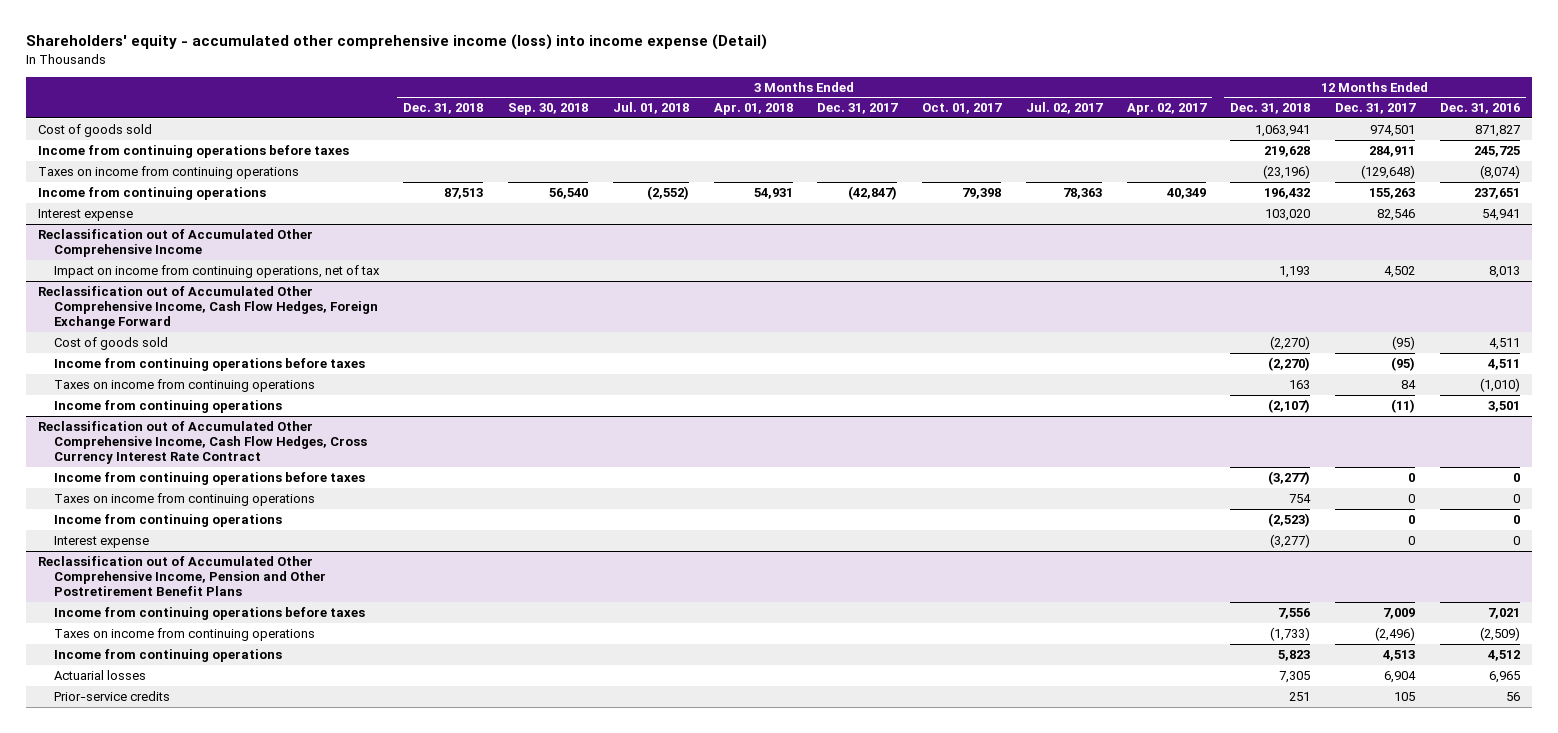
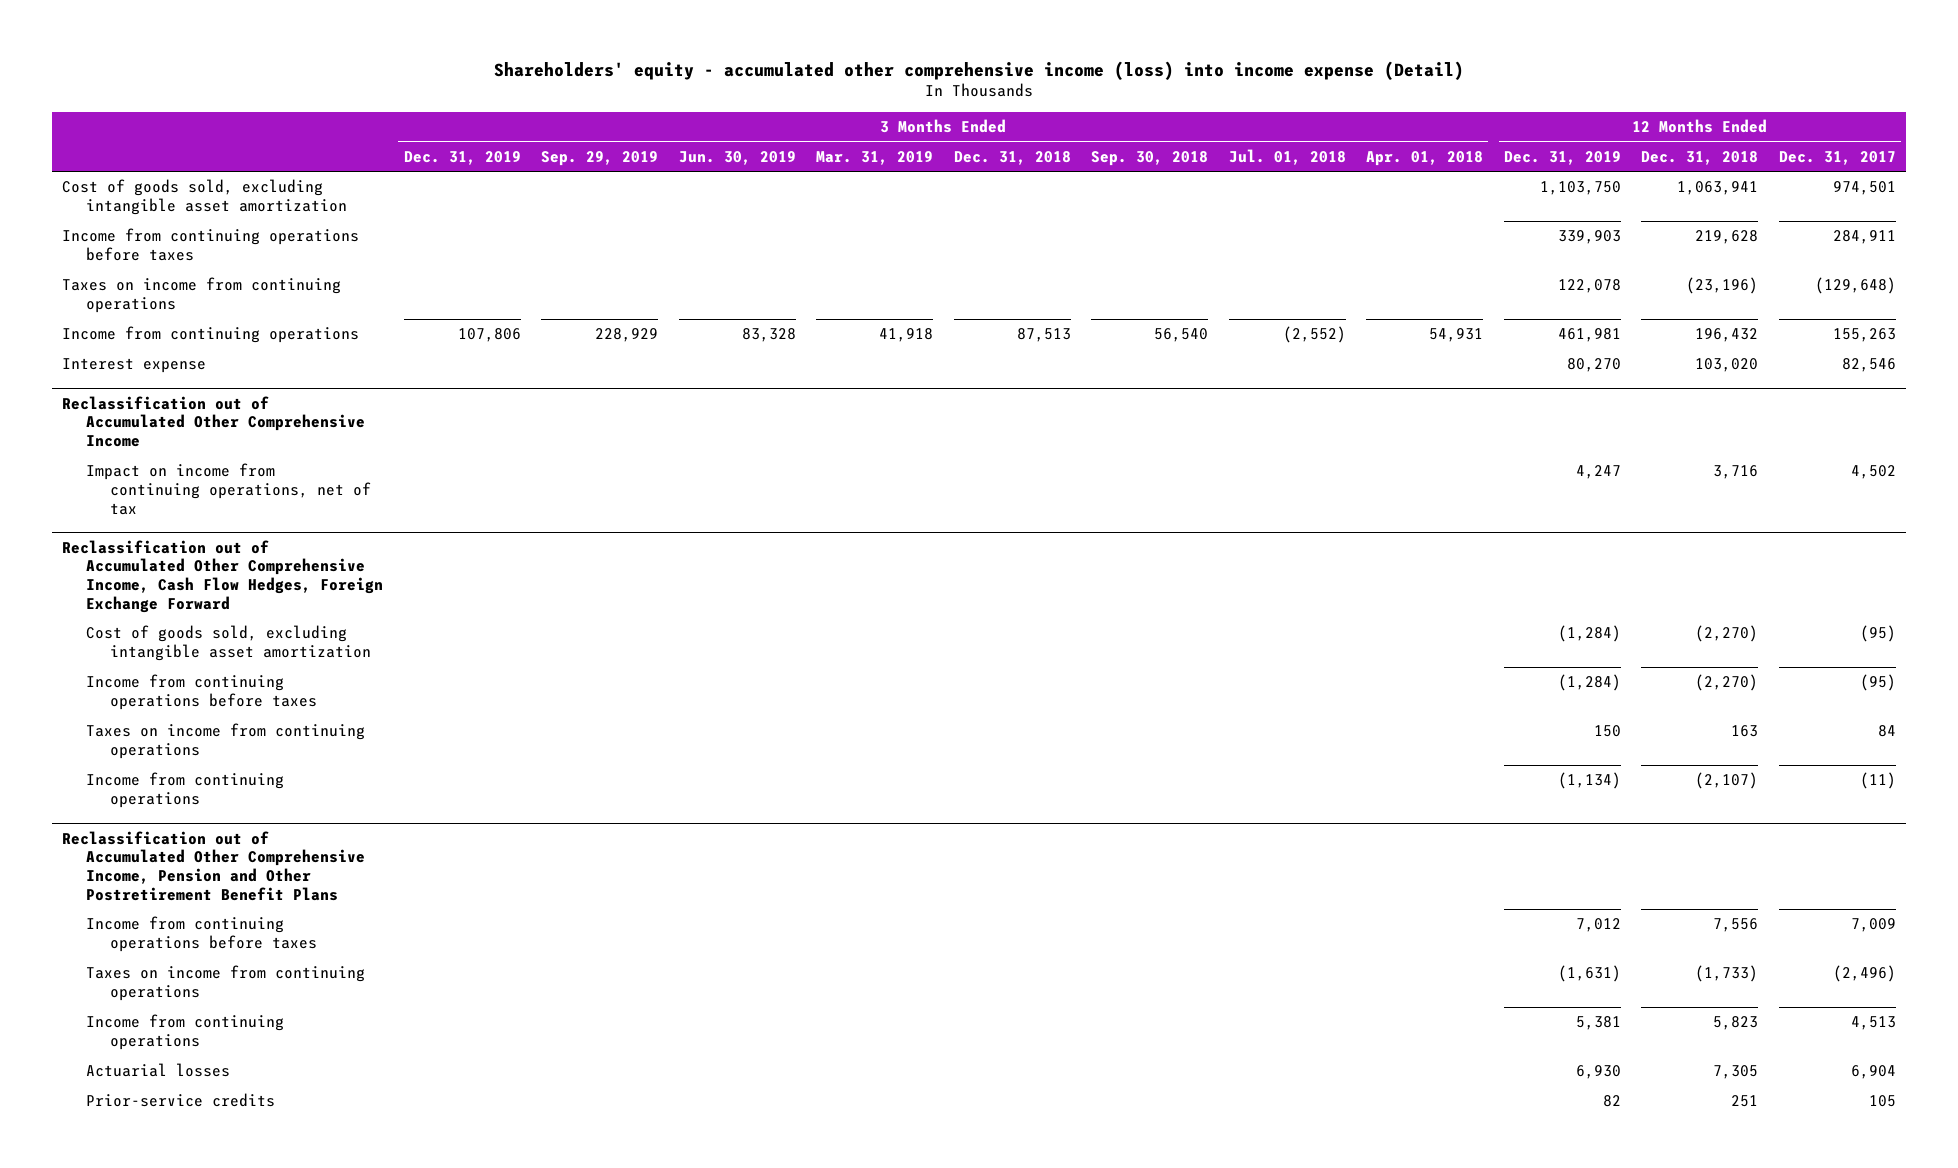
[817,103,899,115] Dec. 31, 2017 -> none
[922,103,1003,115] Oct. 01, 2017 -> none
[1025,102,1103,115] Jul. 02, 2017 -> none
[1126,103,1207,116] Apr. 02, 2017 -> none
[1439,103,1520,115] Dec. 31, 2016 -> none
none -> [403,150,521,165] Dec. 31, 2019
none -> [541,150,659,166] Sep. 29, 2019
none -> [678,150,796,165] Jun. 30, 2019
none -> [816,150,934,165] Mar. 31, 2019
none -> [1503,150,1621,165] Dec. 31, 2019
[38,123,153,137] Cost of goods sold -> [62,179,348,215] Cost of goods sold, excluding intangible asset amortization
[1279,265,1311,278] 1,193 -> [1713,465,1759,480] 3,716
[53,336,168,350] Cost of goods sold -> [86,625,372,661] Cost of goods sold, excluding intangible asset amortization
[38,420,367,465] Reclassification out of Accumulated Other Comprehensive Income, Cash Flow Hedges, Cross Currency Interest Rate Contract -> none
[53,471,365,485] Income from continuing operations before taxes -> none
[53,492,315,506] Taxes on income from continuing operations -> none
[53,513,282,527] Income from continuing operations -> none
[53,535,149,548] Interest expense -> none

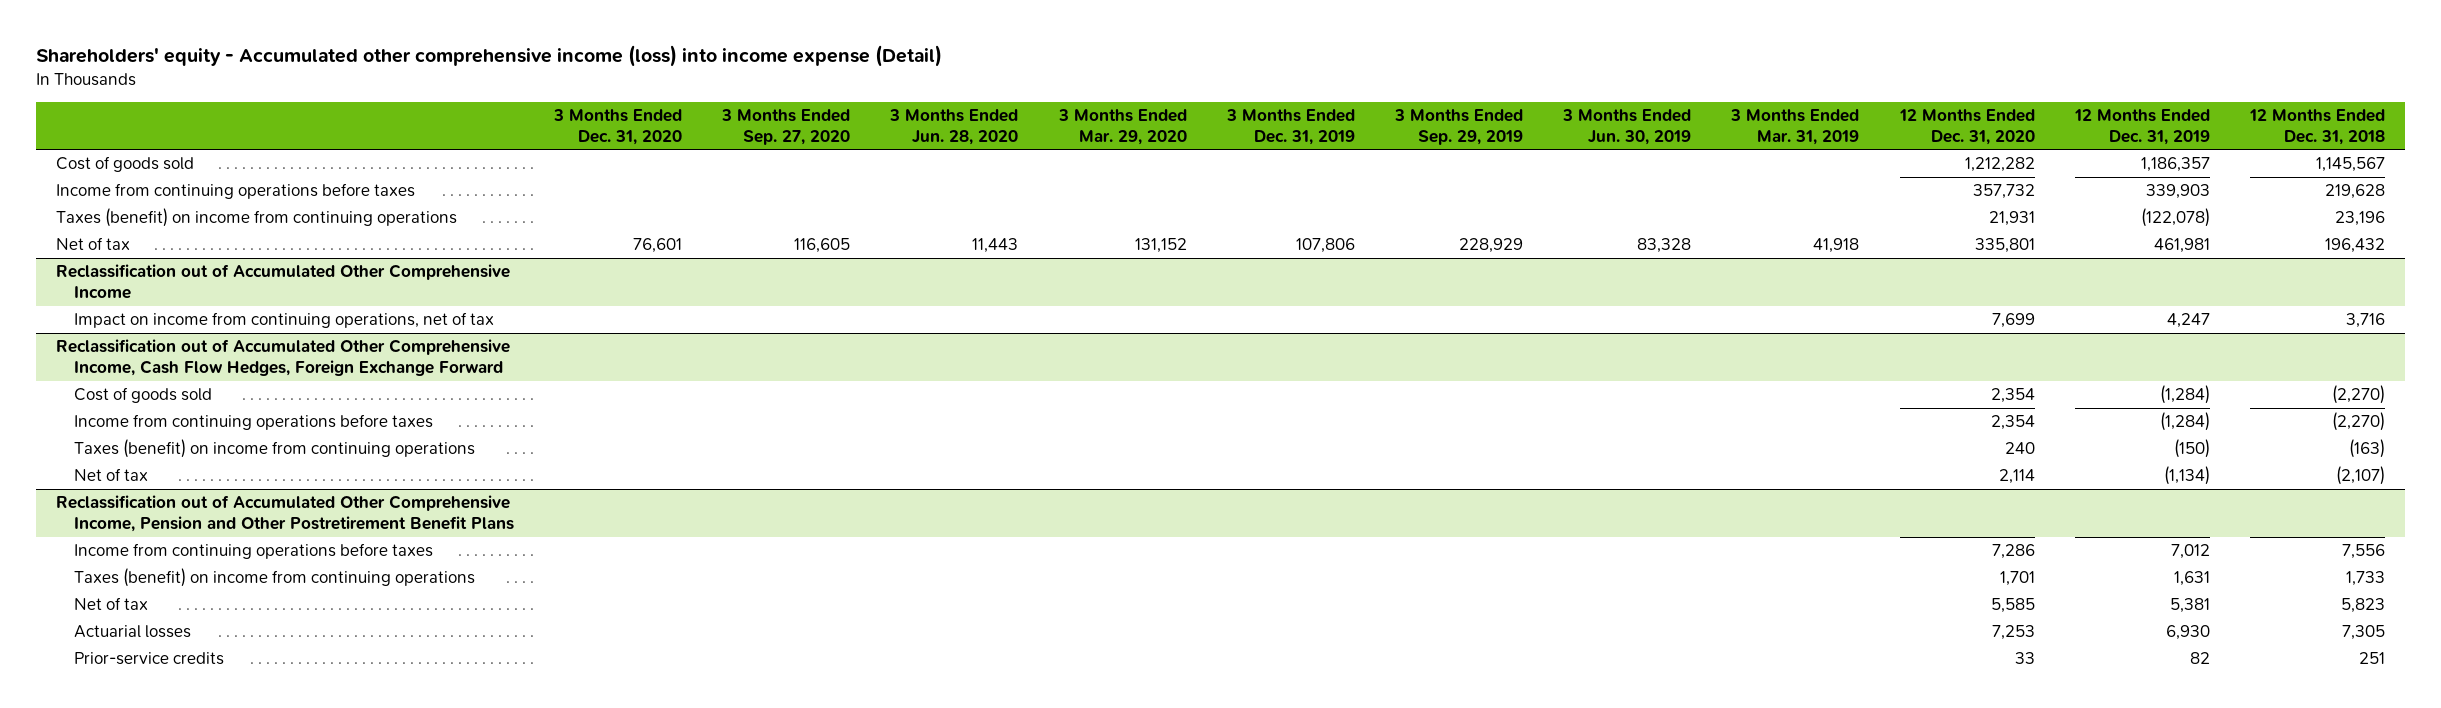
[493,60,1464,80] Shareholders' equity - accumulated other comprehensive income (loss) into income expense (Detail) -> [35,44,942,67] Shareholders' equity - Accumulated other comprehensive income (loss) into income expense (Detail)
[953,150,1071,165] Dec. 31, 2018 -> none
[1091,150,1209,166] Sep. 30, 2018 -> none
[1228,148,1346,165] Jul. 01, 2018 -> none
[1366,150,1484,166] Apr. 01, 2018 -> none
[1778,150,1896,165] Dec. 31, 2017 -> none
none -> [553,108,683,145] 3 Months Ended Dec. 31, 2020
none -> [721,108,851,145] 3 Months Ended Sep. 27, 2020
none -> [889,108,1019,145] 3 Months Ended Jun. 28, 2020
none -> [1057,108,1187,145] 3 Months Ended Mar. 29, 2020
none -> [1898,108,2035,145] 12 Months Ended Dec. 31, 2020
[62,179,348,215] Cost of goods sold, excluding intangible asset amortization -> [55,156,194,173] Cost of goods sold
[1539,181,1621,196] 1,103,750 -> [2140,157,2210,173] 1,186,357
[1677,181,1759,196] 1,063,941 -> [2315,157,2385,173] 1,145,567
[62,358,207,374] Interest expense -> none
[62,277,342,313] Taxes on income from continuing operations -> [55,208,457,228] Taxes (benefit) on income from continuing operations
[1557,279,1621,294] 122,078 -> [2140,208,2210,228] (122,078)
[1686,277,1759,295] (23,196) -> [2334,211,2385,227] 23,196
[62,326,360,344] Income from continuing operations -> [55,237,130,251] Net of tax
[86,625,372,661] Cost of goods sold, excluding intangible asset amortization -> [73,387,212,404] Cost of goods sold
[86,723,366,759] Taxes on income from continuing operations -> [73,439,475,459] Taxes (benefit) on income from continuing operations
[1593,725,1621,738] 150 -> [2173,439,2210,459] (150)
[1731,725,1759,738] 163 -> [2348,439,2385,459] (163)
[86,772,285,808] Income from continuing operations -> [73,468,148,482] Net of tax
[86,965,366,1001] Taxes on income from continuing operations -> [73,568,475,588] Taxes (benefit) on income from continuing operations
[1557,965,1621,983] (1,631) -> [2173,571,2210,587] 1,631
[1695,965,1759,983] (1,733) -> [2345,571,2385,587] 1,733
[86,1014,285,1050] Income from continuing operations -> [73,597,148,611] Net of tax

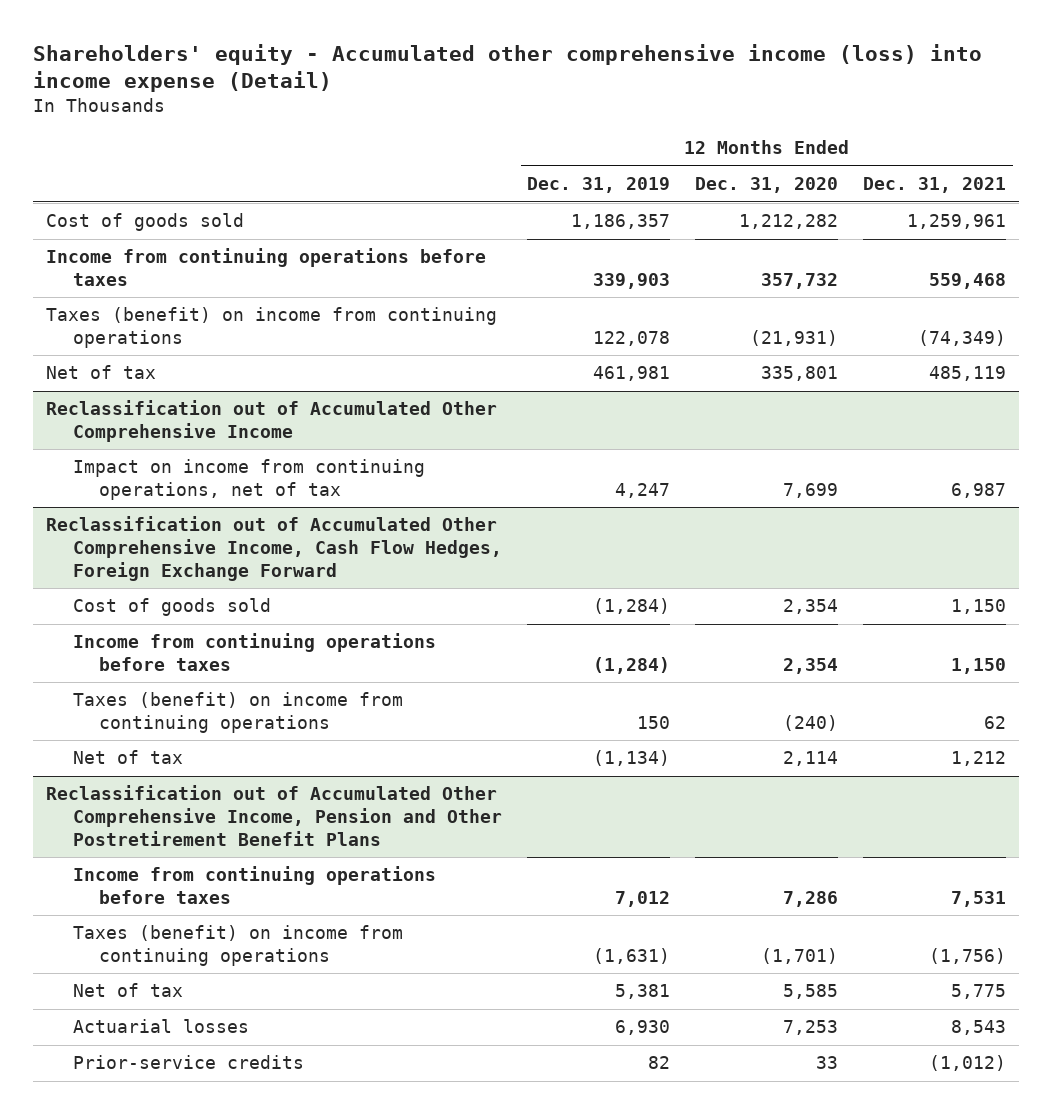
[553,108,683,145] 3 Months Ended Dec. 31, 2020 -> none
[721,108,851,145] 3 Months Ended Sep. 27, 2020 -> none
[889,108,1019,145] 3 Months Ended Jun. 28, 2020 -> none
[1057,108,1187,145] 3 Months Ended Mar. 29, 2020 -> none
[1225,108,1355,145] 3 Months Ended Dec. 31, 2019 -> none
[1393,108,1523,145] 3 Months Ended Sep. 29, 2019 -> none
[1562,108,1692,145] 3 Months Ended Jun. 30, 2019 -> none
[1730,108,1860,145] 3 Months Ended Mar. 31, 2019 -> none
[2248,108,2385,145] 12 Months Ended Dec. 31, 2018 -> none
none -> [863,177,1007,194] Dec. 31, 2021
[1988,211,2035,227] 21,931 -> [750,330,839,347] (21,931)
[2140,208,2210,228] (122,078) -> [592,331,670,347] 122,078
[2004,442,2035,455] 240 -> [783,715,839,732] (240)
[2173,439,2210,459] (150) -> [636,716,670,730] 150
[1999,571,2035,587] 1,701 -> [761,948,839,965] (1,701)
[2173,571,2210,587] 1,631 -> [592,948,670,965] (1,631)

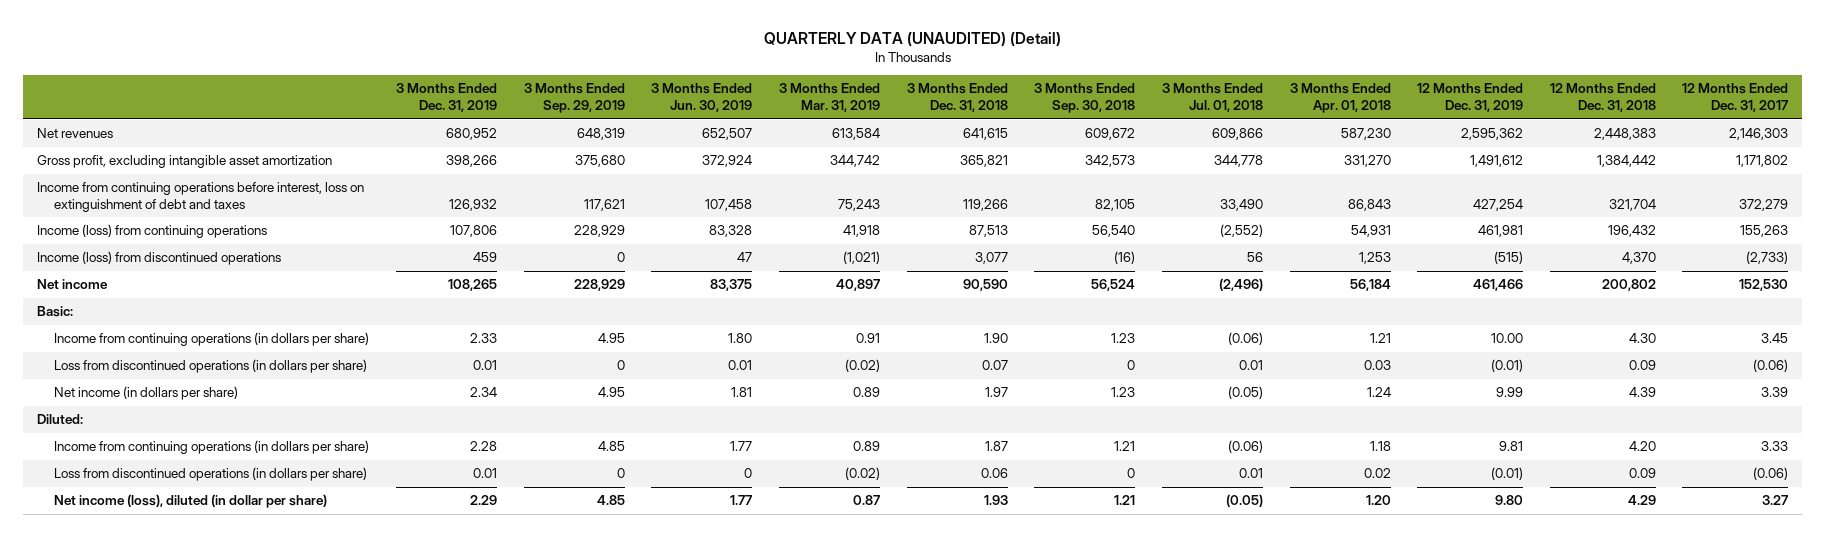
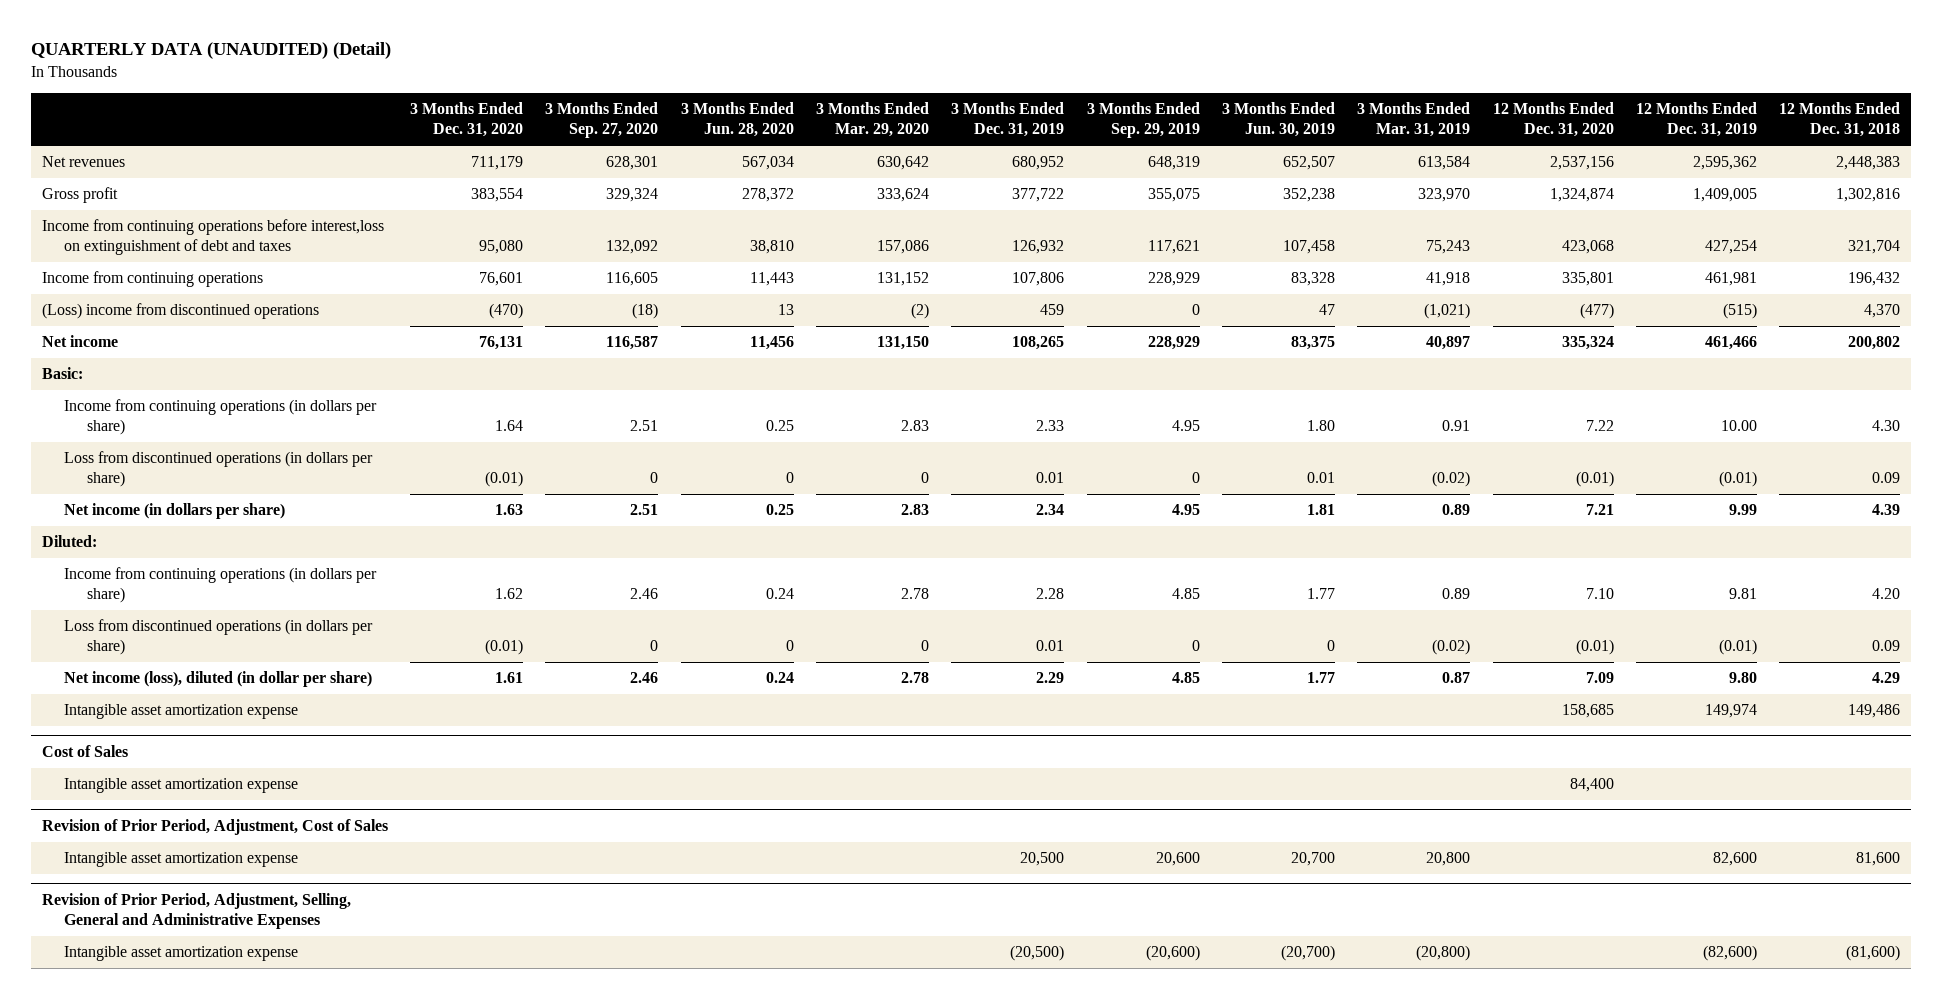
[906,83,1008,113] 3 Months Ended Dec. 31, 2018 -> none
[1034,83,1136,114] 3 Months Ended Sep. 30, 2018 -> none
[1161,83,1263,113] 3 Months Ended Jul. 01, 2018 -> none
[1289,83,1391,114] 3 Months Ended Apr. 01, 2018 -> none
[1682,83,1789,113] 12 Months Ended Dec. 31, 2017 -> none
none -> [410,102,524,138] 3 Months Ended Dec. 31, 2020
none -> [545,102,659,139] 3 Months Ended Sep. 27, 2020
none -> [680,102,794,138] 3 Months Ended Jun. 28, 2020
none -> [816,102,930,138] 3 Months Ended Mar. 29, 2020
none -> [1492,102,1614,138] 12 Months Ended Dec. 31, 2020
[36,155,332,169] Gross profit, excluding intangible asset amortization -> [41,187,118,204] Gross profit
[446,155,498,168] 398,266 -> [1012,188,1065,203] 377,722
[574,155,625,168] 375,680 -> [1147,188,1200,203] 355,075
[702,155,753,168] 372,924 -> [1283,188,1336,203] 352,238
[829,155,880,168] 344,742 -> [1418,188,1471,203] 323,970
[1470,155,1524,168] 1,491,612 -> [1692,188,1757,203] 1,409,005
[1596,155,1656,168] 1,384,442 -> [1836,188,1901,203] 1,302,816
[36,182,364,212] Income from continuing operations before interest, loss on extinguishment of debt and taxes -> [41,219,384,256] Income from continuing operations before interest,loss on extinguishment of debt and taxes
[36,224,267,239] Income (loss) from continuing operations -> [41,271,263,288] Income from continuing operations
[36,251,281,266] Income (loss) from discontinued operations -> [41,303,319,320] (Loss) income from discontinued operations
none -> [64,704,299,720] Intangible asset amortization expense
none -> [41,745,128,758] Cost of Sales
none -> [64,778,299,794] Intangible asset amortization expense
none -> [41,819,388,836] Revision of Prior Period, Adjustment, Cost of Sales
none -> [64,852,299,868] Intangible asset amortization expense
none -> [41,893,351,929] Revision of Prior Period, Adjustment, Selling, General and Administrative Expenses
none -> [64,946,299,962] Intangible asset amortization expense

